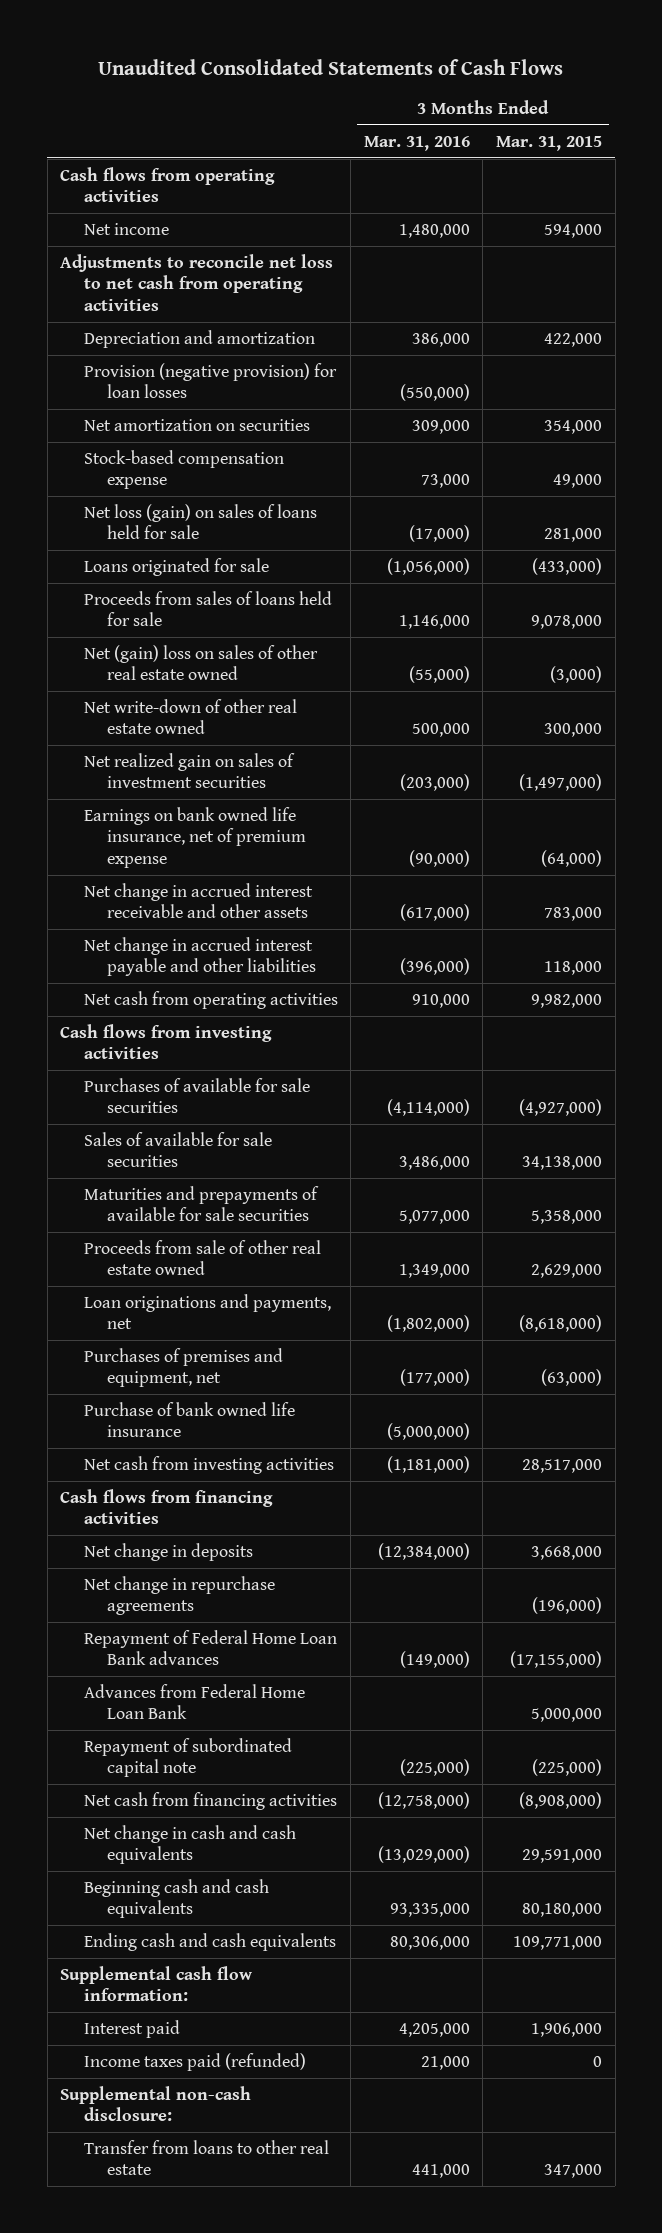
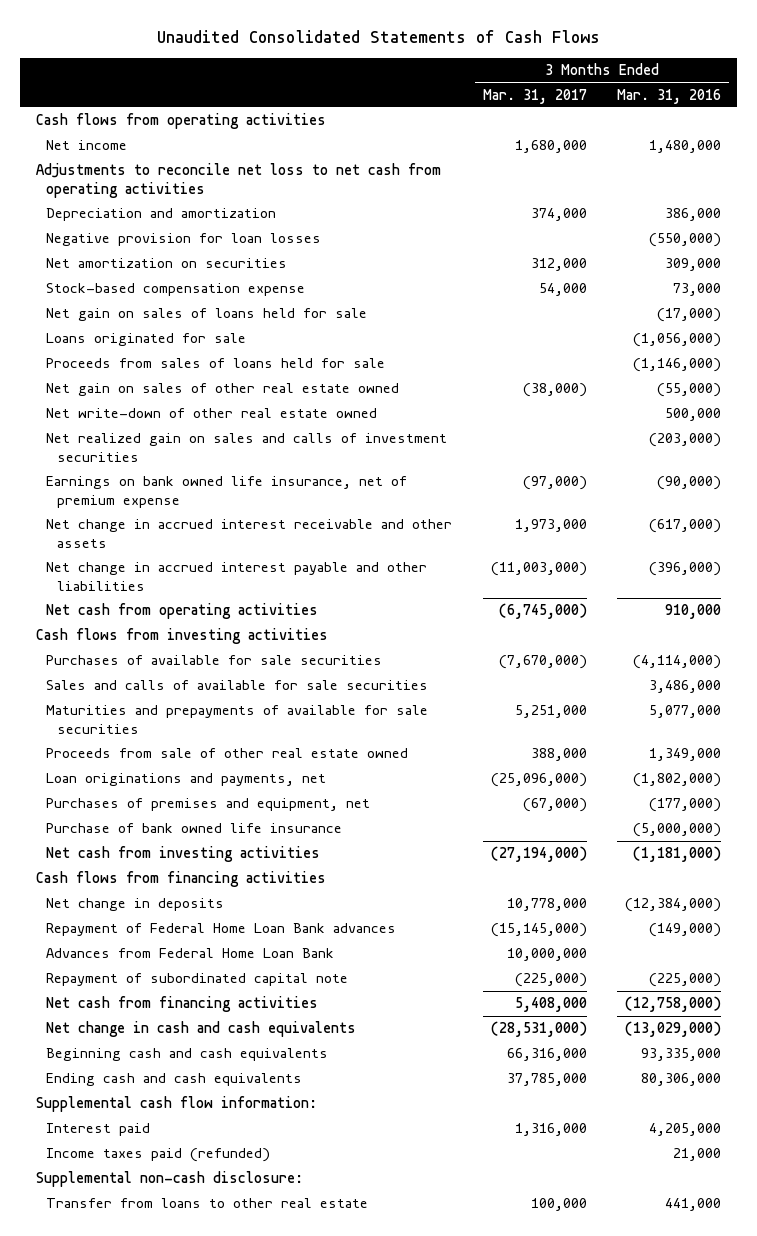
[496,135,603,151] Mar. 31, 2015 -> none
none -> [482,88,587,104] Mar. 31, 2017
[83,362,337,399] Provision (negative provision) for loan losses -> [46,233,322,247] Negative provision for loan losses
[83,503,317,540] Net loss (gain) on sales of loans held for sale -> [46,308,368,322] Net gain on sales of loans held for sale
[398,615,470,630] 1,146,000 -> [633,358,722,373] (1,146,000)
[83,644,318,681] Net (gain) loss on sales of other real estate owned -> [46,383,400,397] Net gain on sales of other real estate owned
[83,752,295,789] Net realized gain on sales of investment securities -> [46,433,448,462] Net realized gain on sales and calls of investment securities
[83,1131,272,1168] Sales of available for sale securities -> [46,680,429,691] Sales and calls of available for sale securities
[83,1575,275,1616] Net change in repurchase agreements -> none

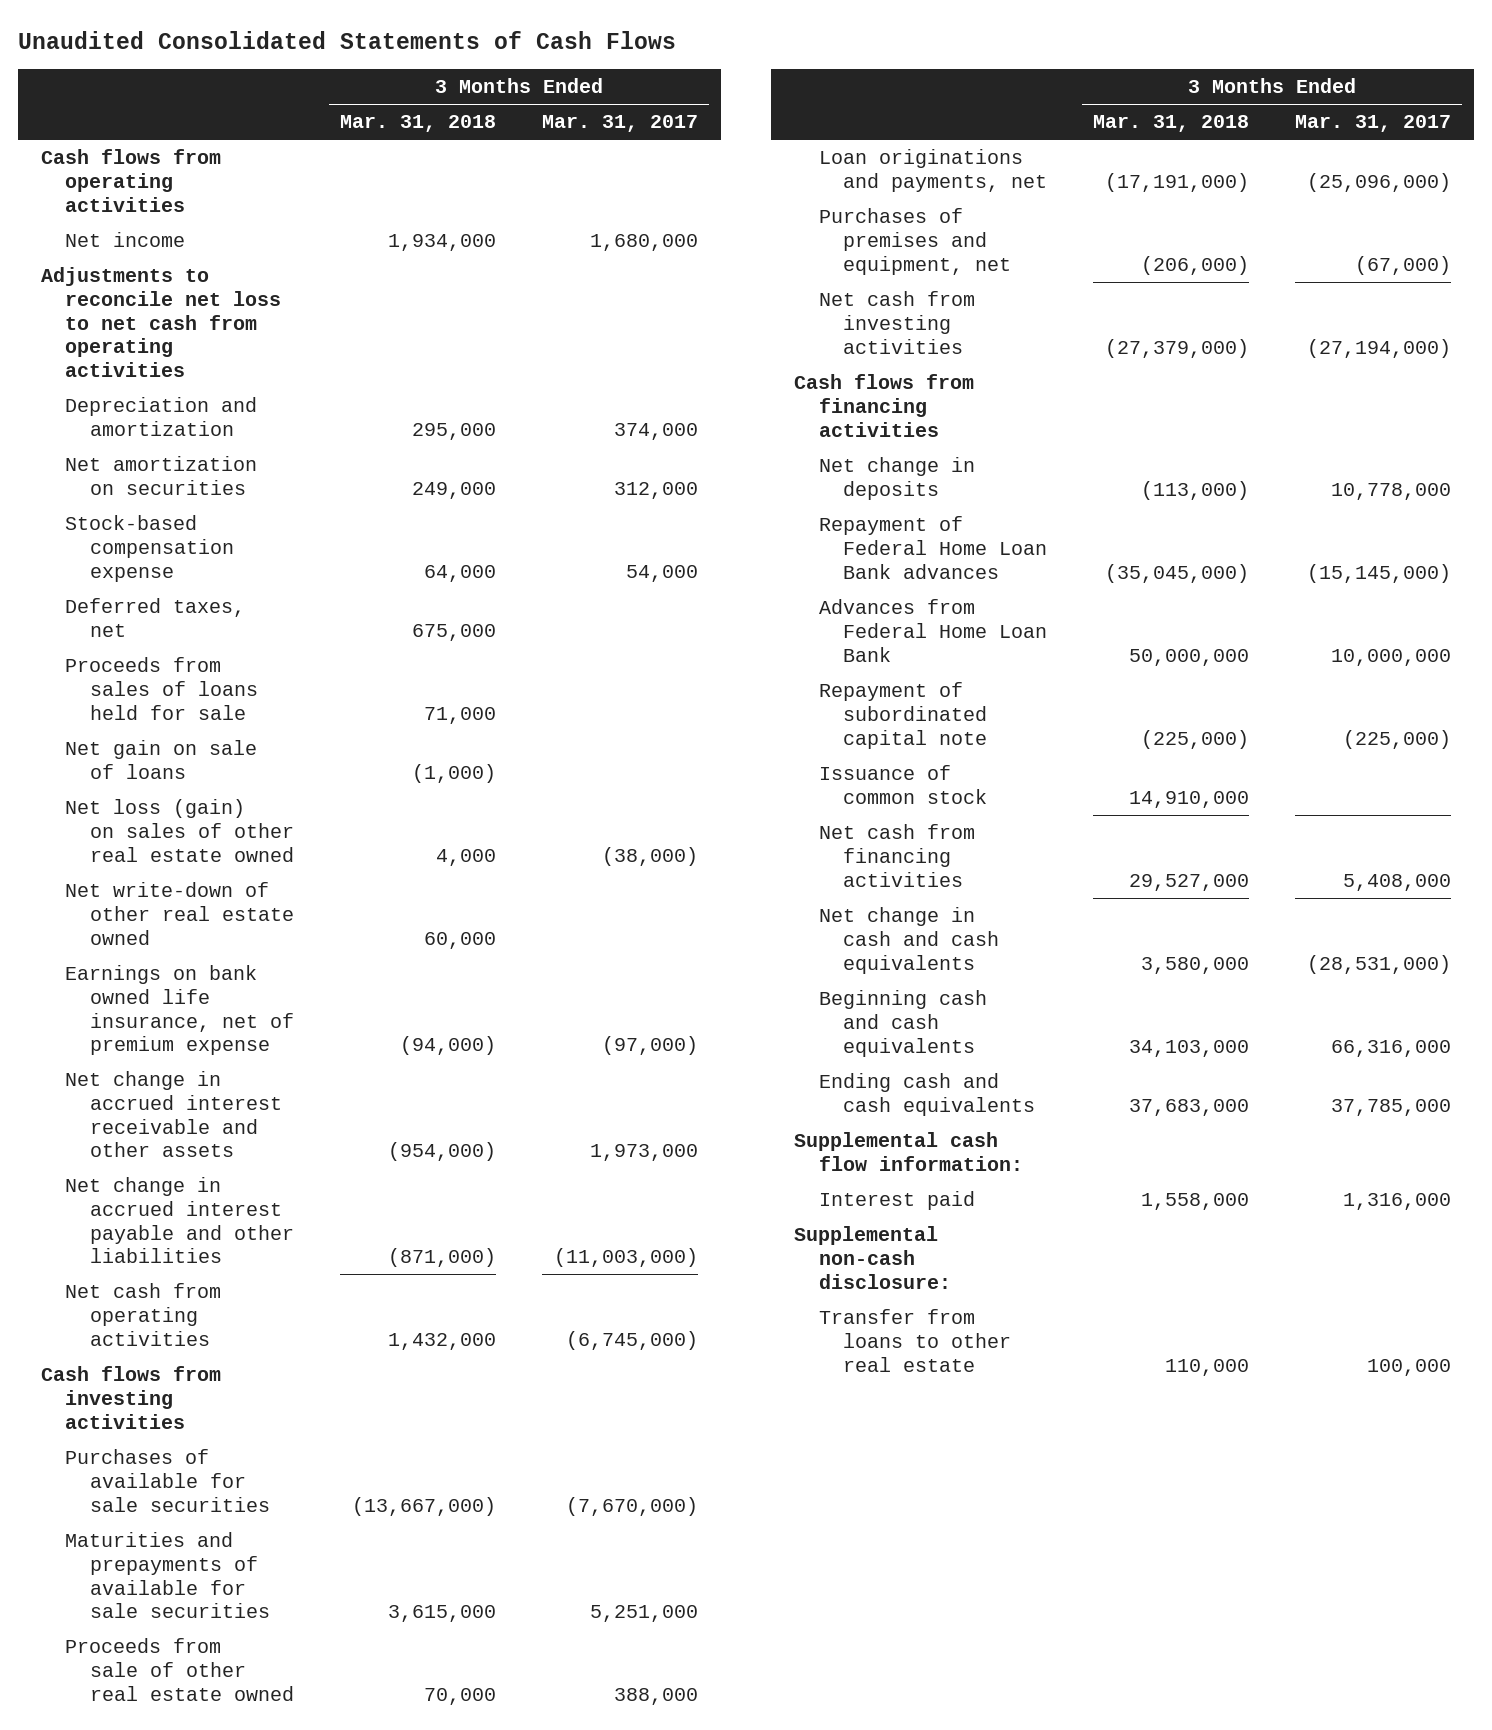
[617,88,722,104] Mar. 31, 2016 -> none
none -> [340,115,497,133] Mar. 31, 2018
[46,233,322,247] Negative provision for loan losses -> none
[46,308,368,322] Net gain on sales of loans held for sale -> none
[46,333,247,347] Loans originated for sale -> none
none -> [65,598,246,637] Deferred taxes, net
none -> [65,740,258,779] Net gain on sale of loans
[46,383,400,397] Net gain on sales of other real estate owned -> [65,799,295,862] Net loss (gain) on sales of other real estate owned
[46,433,448,462] Net realized gain on sales and calls of investment securities -> none
[46,680,429,691] Sales and calls of available for sale securities -> none
[46,823,343,834] Purchase of bank owned life insurance -> none
none -> [818,765,988,804] Issuance of common stock
[46,1148,271,1163] Income taxes paid (refunded) -> none

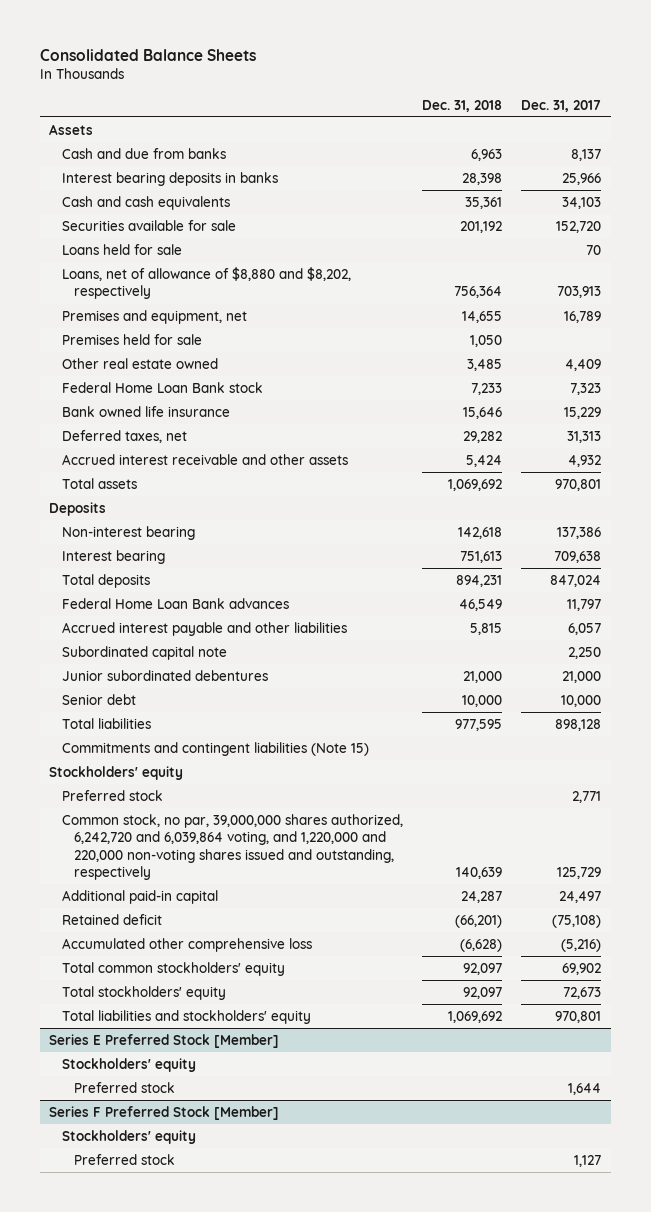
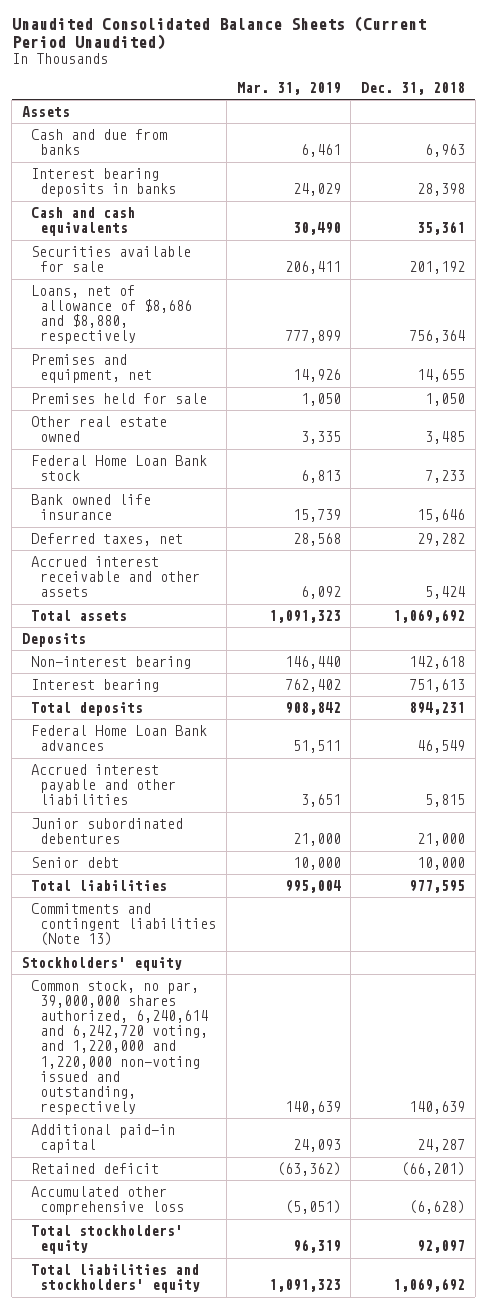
[39,48,256,61] Consolidated Balance Sheets -> [11,15,426,50] Unaudited Consolidated Balance Sheets (Current Period Unaudited)
[521,99,602,112] Dec. 31, 2017 -> none
none -> [236,81,341,95] Mar. 31, 2019
[61,243,182,255] Loans held for sale -> none
[61,266,351,300] Loans, net of allowance of $8,880 and $8,202, respectively -> [30,285,193,345] Loans, net of allowance of $8,686 and $8,880, respectively
[61,645,227,660] Subordinated capital note -> none
[61,741,369,756] Commitments and contingent liabilities (Note 15) -> [30,903,217,947] Commitments and contingent liabilities (Note 13)
[61,789,163,801] Preferred stock -> none
[61,813,403,880] Common stock, no par, 39,000,000 shares authorized, 6,242,720 and 6,039,864 voting, and 1,220,000 and 220,000 non-voting shares issued and outstanding, respectively -> [30,980,209,1115] Common stock, no par, 39,000,000 shares authorized, 6,240,614 and 6,242,720 voting, and 1,220,000 and 1,220,000 non-voting issued and outstanding, respectively
[61,961,285,976] Total common stockholders' equity -> none
[49,1033,280,1048] Series E Preferred Stock [Member] -> none
[61,1057,196,1072] Stockholders' equity -> none
[74,1081,176,1093] Preferred stock -> none
[49,1105,280,1120] Series F Preferred Stock [Member] -> none
[61,1129,196,1144] Stockholders' equity -> none
[74,1153,176,1165] Preferred stock -> none

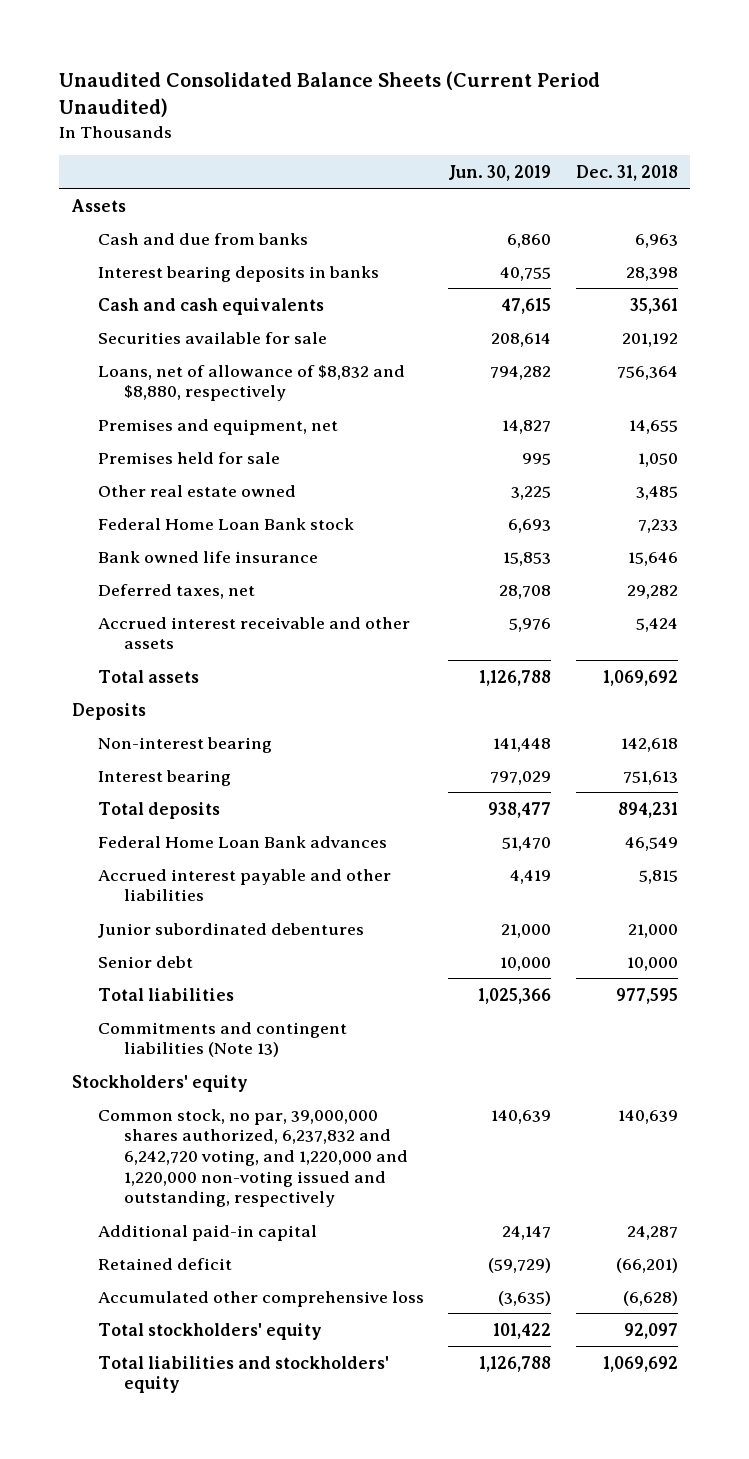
[236,81,341,95] Mar. 31, 2019 -> none
none -> [448,164,552,181] Jun. 30, 2019
[30,285,193,345] Loans, net of allowance of $8,686 and $8,880, respectively -> [97,364,405,402] Loans, net of allowance of $8,832 and $8,880, respectively
[30,980,209,1115] Common stock, no par, 39,000,000 shares authorized, 6,240,614 and 6,242,720 voting, and 1,220,000 and 1,220,000 non-voting issued and outstanding, respectively -> [97,1108,408,1208] Common stock, no par, 39,000,000 shares authorized, 6,237,832 and 6,242,720 voting, and 1,220,000 and 1,220,000 non-voting issued and outstanding, respectively

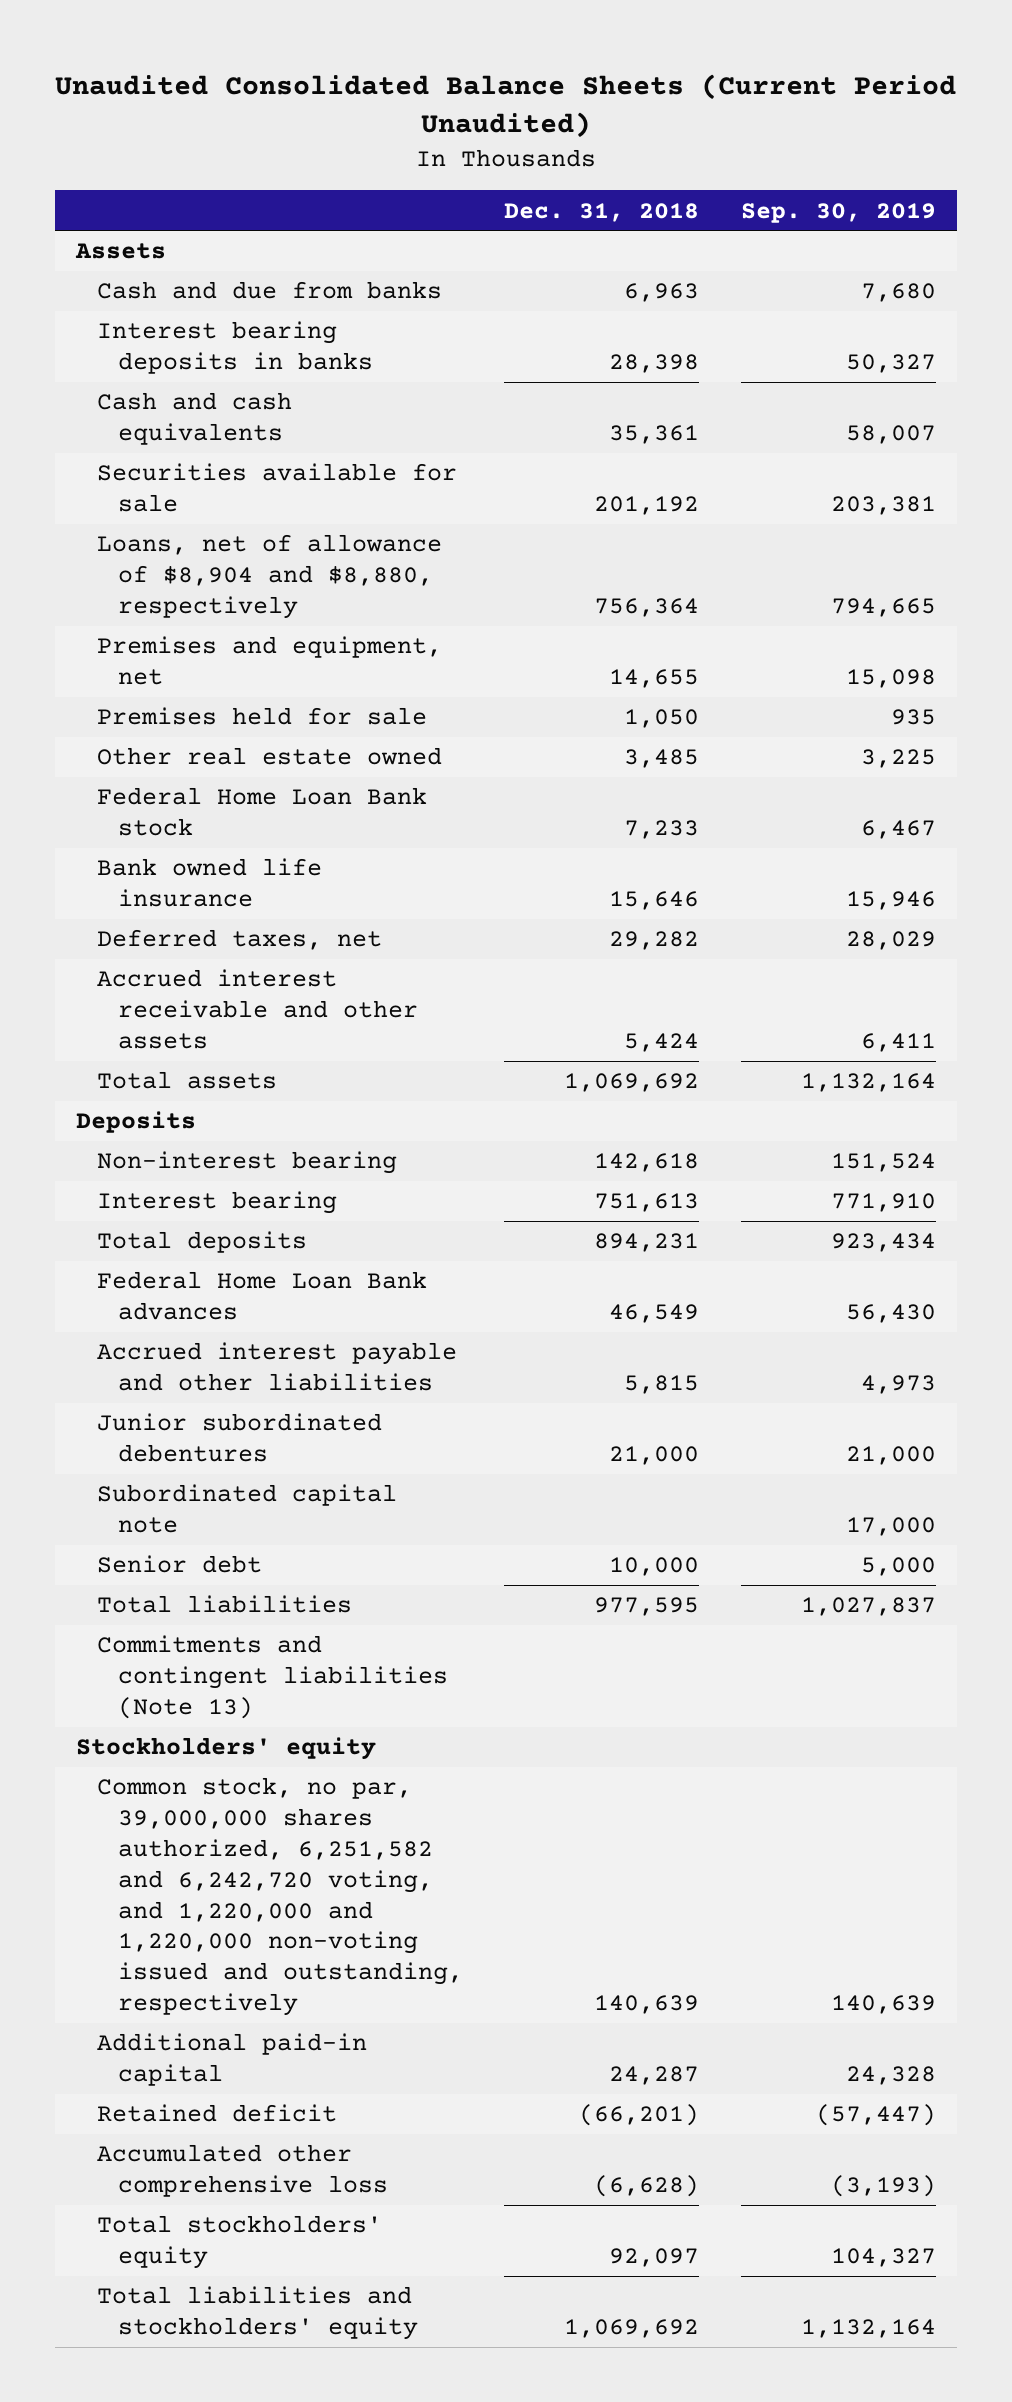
[448,164,552,181] Jun. 30, 2019 -> none
none -> [741,202,937,223] Sep. 30, 2019
[97,364,405,402] Loans, net of allowance of $8,832 and $8,880, respectively -> [96,534,442,619] Loans, net of allowance of $8,904 and $8,880, respectively
none -> [96,1484,397,1533] Subordinated capital note
[97,1108,408,1208] Common stock, no par, 39,000,000 shares authorized, 6,237,832 and 6,242,720 voting, and 1,220,000 and 1,220,000 non-voting issued and outstanding, respectively -> [96,1777,463,2017] Common stock, no par, 39,000,000 shares authorized, 6,251,582 and 6,242,720 voting, and 1,220,000 and 1,220,000 non-voting issued and outstanding, respectively

